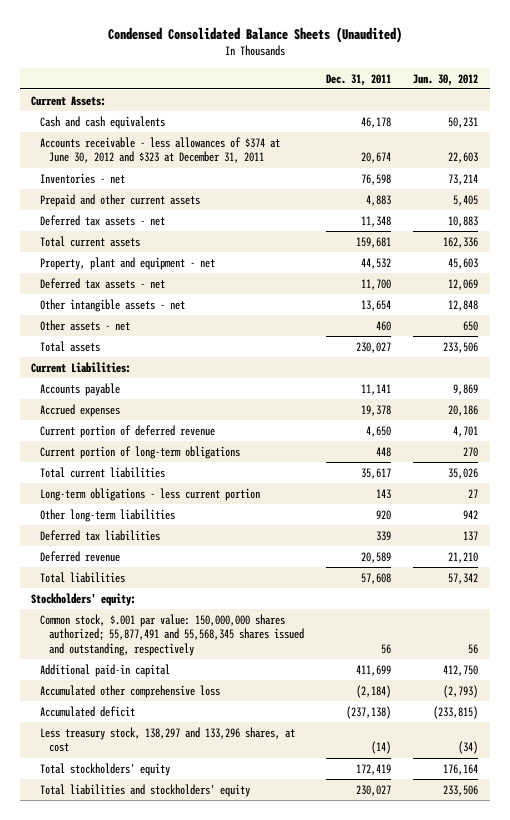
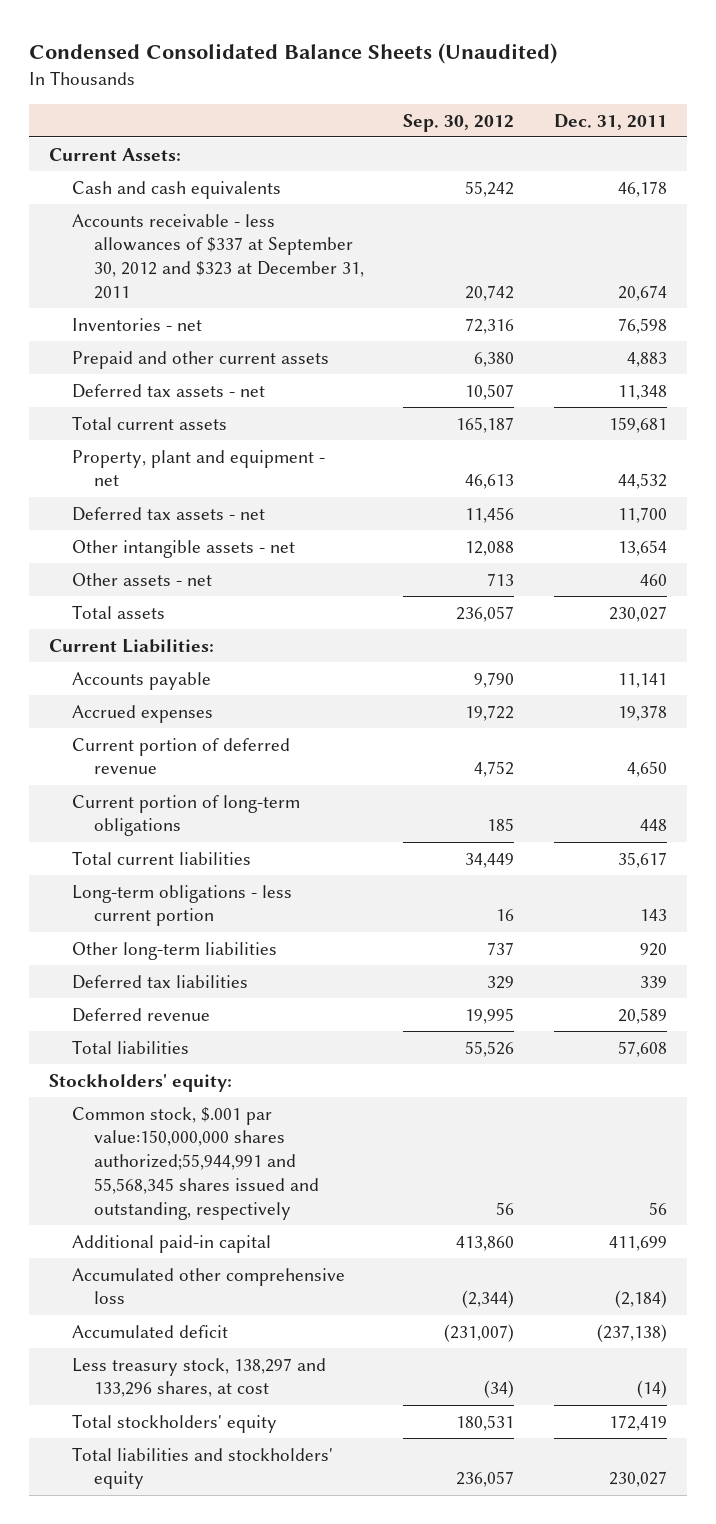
[413,73,479,86] Jun. 30, 2012 -> none
none -> [403,113,515,132] Sep. 30, 2012
[40,136,281,164] Accounts receivable - less allowances of $374 at June 30, 2012 and $323 at December 31, 2011 -> [71,213,364,299] Accounts receivable - less allowances of $337 at September 30, 2012 and $323 at December 31, 2011
[40,613,305,656] Common stock, $.001 par value: 150,000,000 shares authorized; 55,877,491 and 55,568,345 shares issued and outstanding, respectively -> [71,1106,319,1220] Common stock, $.001 par value:150,000,000 shares authorized;55,944,991 and 55,568,345 shares issued and outstanding, respectively

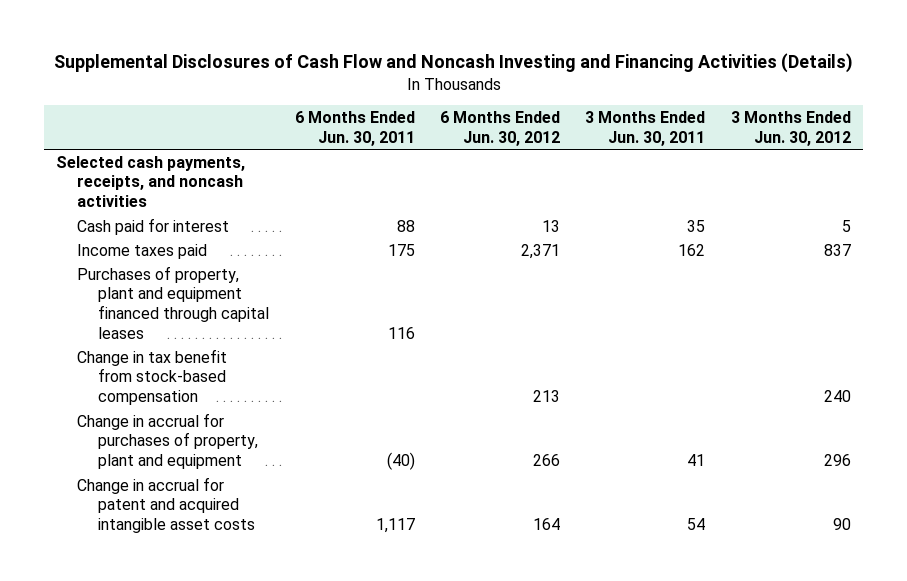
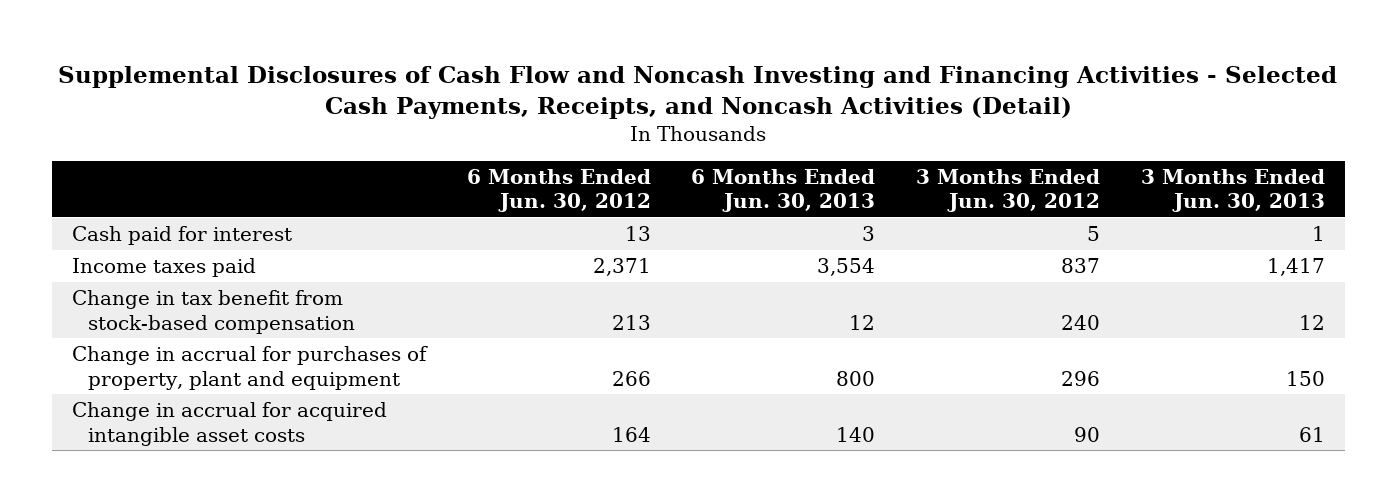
[53,53,853,74] Supplemental Disclosures of Cash Flow and Noncash Investing and Financing Activities (Details) -> [58,65,1338,119] Supplemental Disclosures of Cash Flow and Noncash Investing and Financing Activities - Selected Cash Payments, Receipts, and Noncash Activities (Detail)
[294,111,415,146] 6 Months Ended Jun. 30, 2011 -> none
[585,111,706,146] 3 Months Ended Jun. 30, 2011 -> none
none -> [691,168,876,213] 6 Months Ended Jun. 30, 2013
none -> [1140,168,1325,213] 3 Months Ended Jun. 30, 2013
[56,155,246,208] Selected cash payments, receipts, and noncash activities -> none
[77,265,270,339] Purchases of property, plant and equipment financed through capital leases -> none
[77,476,256,534] Change in accrual for patent and acquired intangible asset costs -> [72,402,388,446] Change in accrual for acquired intangible asset costs

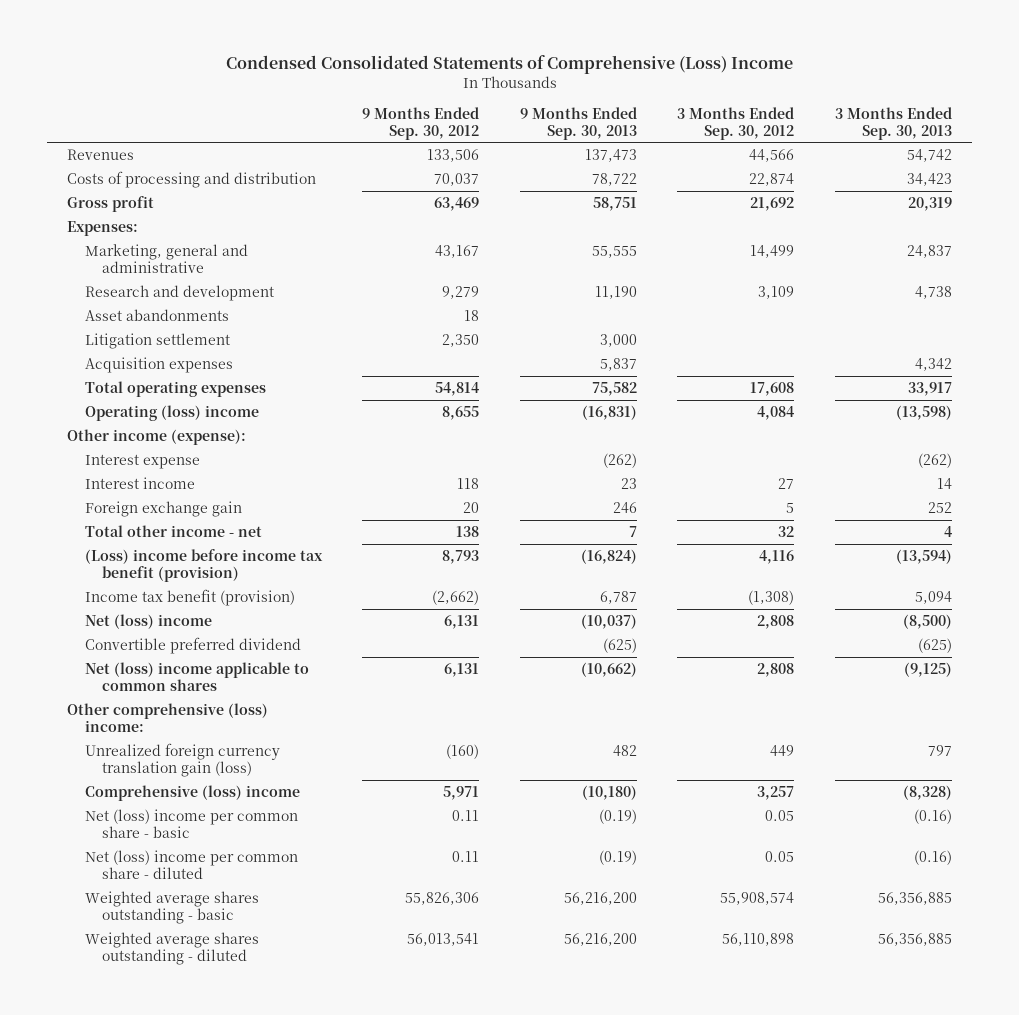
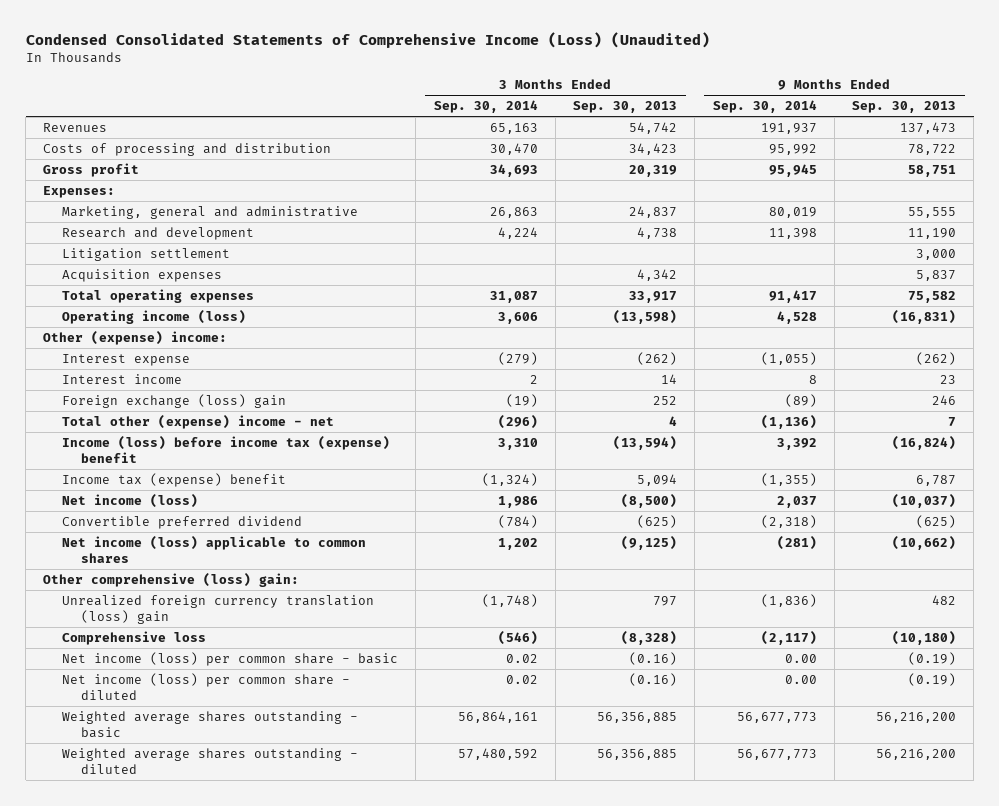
[225,54,793,74] Condensed Consolidated Statements of Comprehensive (Loss) Income -> [25,31,710,48] Condensed Consolidated Statements of Comprehensive Income (Loss) (Unaudited)
[362,106,480,140] 9 Months Ended Sep. 30, 2012 -> none
[677,106,795,140] 3 Months Ended Sep. 30, 2012 -> none
none -> [433,100,538,114] Sep. 30, 2014
none -> [712,100,817,114] Sep. 30, 2014
[84,308,229,321] Asset abandonments -> none
[84,404,259,421] Operating (loss) income -> [62,309,247,324] Operating income (loss)
[67,428,247,445] Other income (expense): -> [43,330,228,345] Other (expense) income:
[84,500,242,517] Foreign exchange gain -> [62,393,287,408] Foreign exchange (loss) gain
[84,524,262,537] Total other income - net -> [62,414,335,429] Total other (expense) income - net
[84,548,323,582] (Loss) income before income tax benefit (provision) -> [62,435,391,463] Income (loss) before income tax (expense) benefit
[84,588,295,606] Income tax benefit (provision) -> [62,472,287,487] Income tax (expense) benefit
[84,613,212,629] Net (loss) income -> [62,493,199,508] Net income (loss)
[84,661,309,691] Net (loss) income applicable to common shares -> [62,535,367,563] Net income (loss) applicable to common shares
[67,702,269,732] Other comprehensive (loss) income: -> [43,572,300,587] Other comprehensive (loss) gain:
[84,742,280,777] Unrealized foreign currency translation gain (loss) -> [62,594,375,624] Unrealized foreign currency translation (loss) gain
[84,784,300,801] Comprehensive (loss) income -> [62,630,207,645] Comprehensive loss
[84,808,298,838] Net (loss) income per common share - basic -> [62,651,399,666] Net income (loss) per common share - basic
[84,849,298,879] Net (loss) income per common share - diluted -> [62,672,351,700] Net income (loss) per common share - diluted

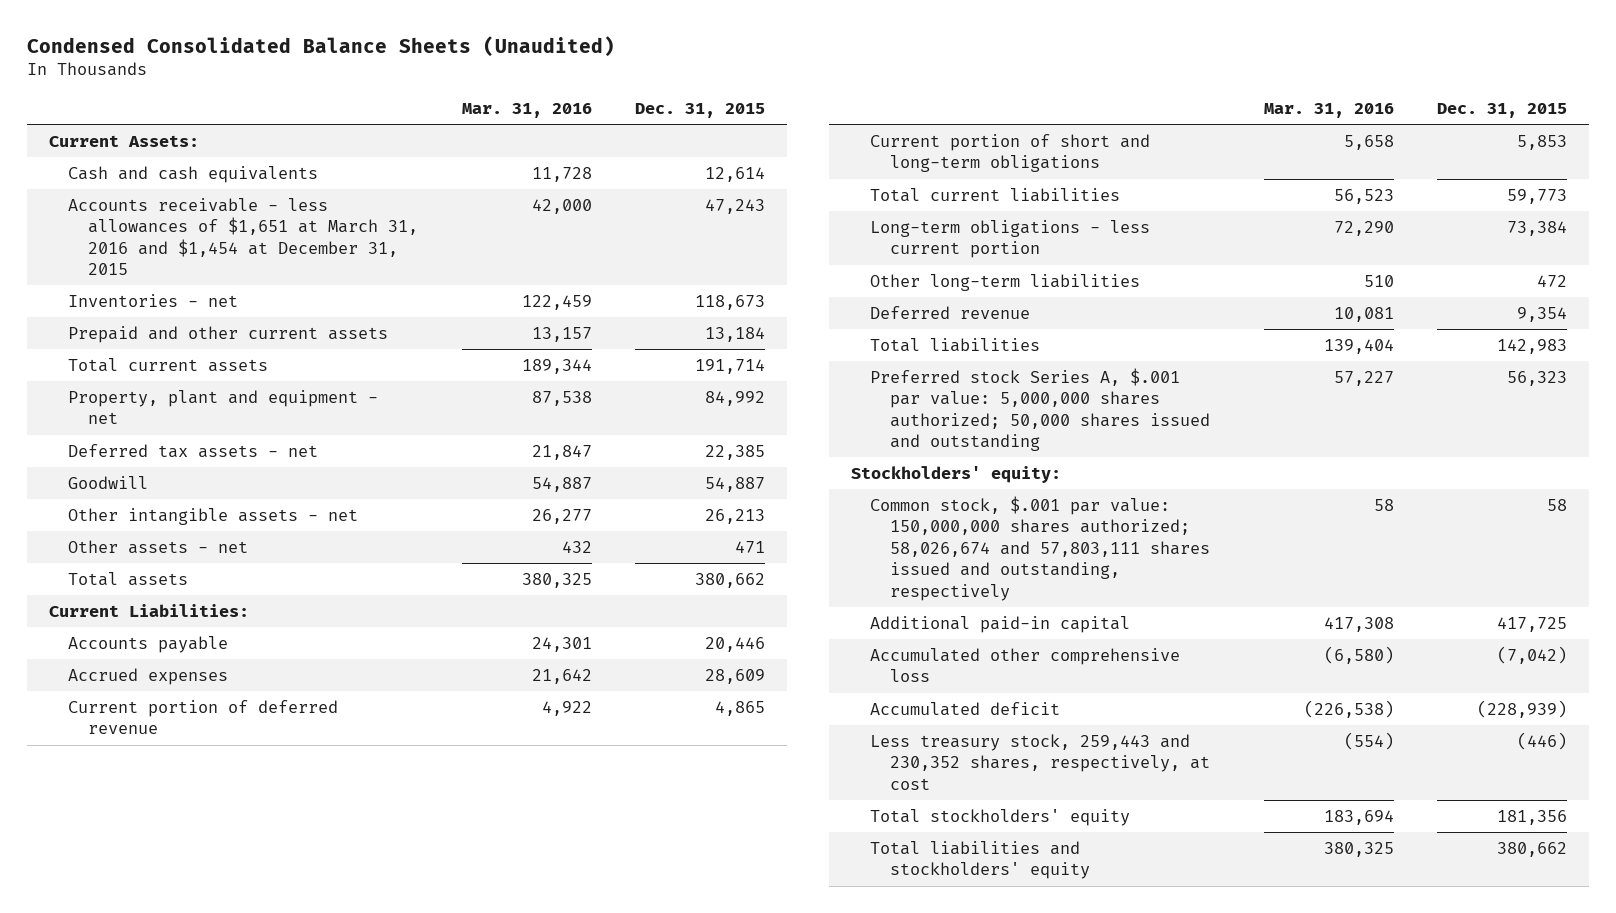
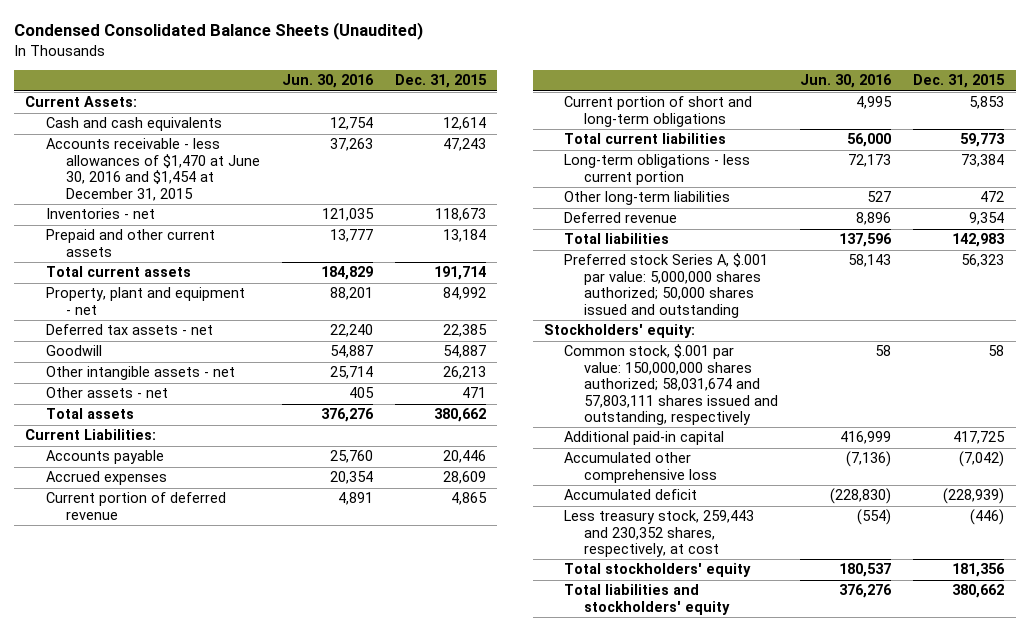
[461,103,592,119] Mar. 31, 2016 -> none
none -> [281,74,374,89] Jun. 30, 2016
[68,197,419,276] Accounts receivable - less allowances of $1,651 at March 31, 2016 and $1,454 at December 31, 2015 -> [45,138,260,201] Accounts receivable - less allowances of $1,470 at June 30, 2016 and $1,454 at December 31, 2015
[870,495,1211,601] Common stock, $.001 par value: 150,000,000 shares authorized; 58,026,674 and 57,803,111 shares issued and outstanding, respectively -> [564,344,779,426] Common stock, $.001 par value: 150,000,000 shares authorized; 58,031,674 and 57,803,111 shares issued and outstanding, respectively

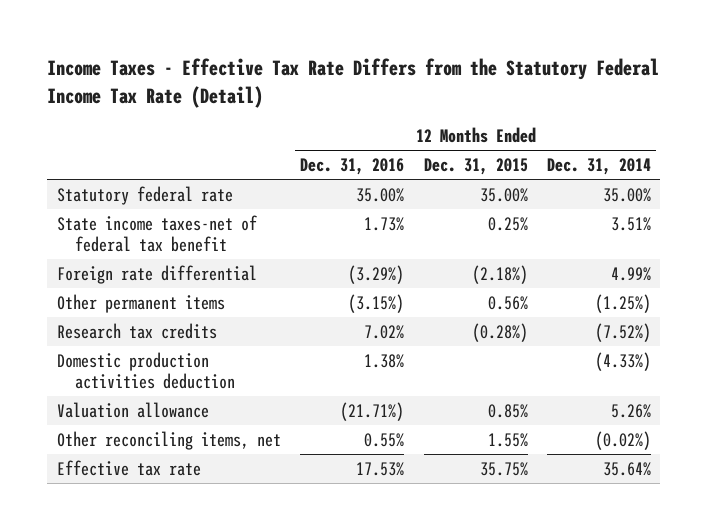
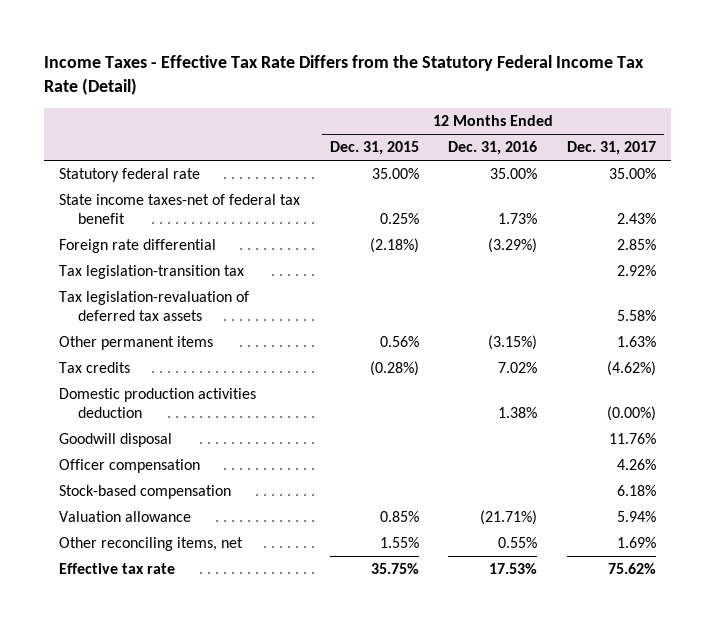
[546,157,651,175] Dec. 31, 2014 -> none
none -> [567,141,657,156] Dec. 31, 2017
none -> [58,265,244,280] Tax legislation-transition tax
none -> [58,291,249,322] Tax legislation-revaluation of deferred tax assets
[57,322,218,339] Research tax credits -> [58,362,130,374] Tax credits
none -> [58,433,172,448] Goodwill disposal
none -> [58,459,200,474] Officer compensation
none -> [58,485,231,500] Stock-based compensation

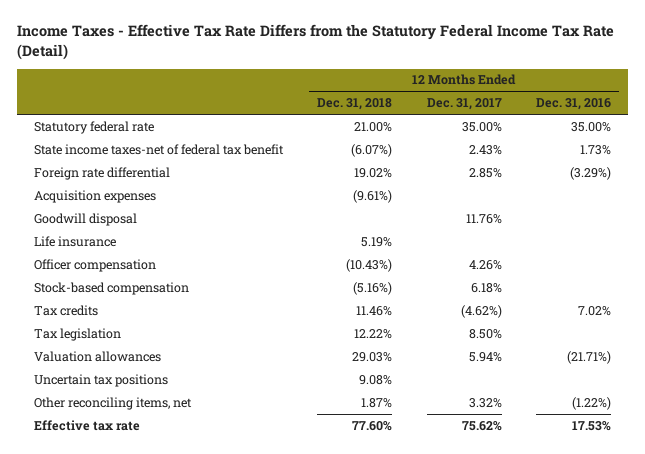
[329,141,419,156] Dec. 31, 2015 -> none
none -> [317,98,393,111] Dec. 31, 2018
[58,265,244,280] Tax legislation-transition tax -> none
[58,291,249,322] Tax legislation-revaluation of deferred tax assets -> none
[58,336,213,351] Other permanent items -> none
[58,388,256,419] Domestic production activities deduction -> none
none -> [33,189,156,203] Acquisition expenses
none -> [33,235,116,247] Life insurance
[58,362,130,374] Tax credits -> [33,304,98,316] Tax credits
none -> [33,327,121,341] Tax legislation
[58,511,191,523] Valuation allowance -> [33,350,161,362] Valuation allowances
none -> [33,373,168,387] Uncertain tax positions
[498,537,538,549] 0.55% -> [571,396,611,410] (1.22%)
[617,537,657,549] 1.69% -> [468,397,502,408] 3.32%

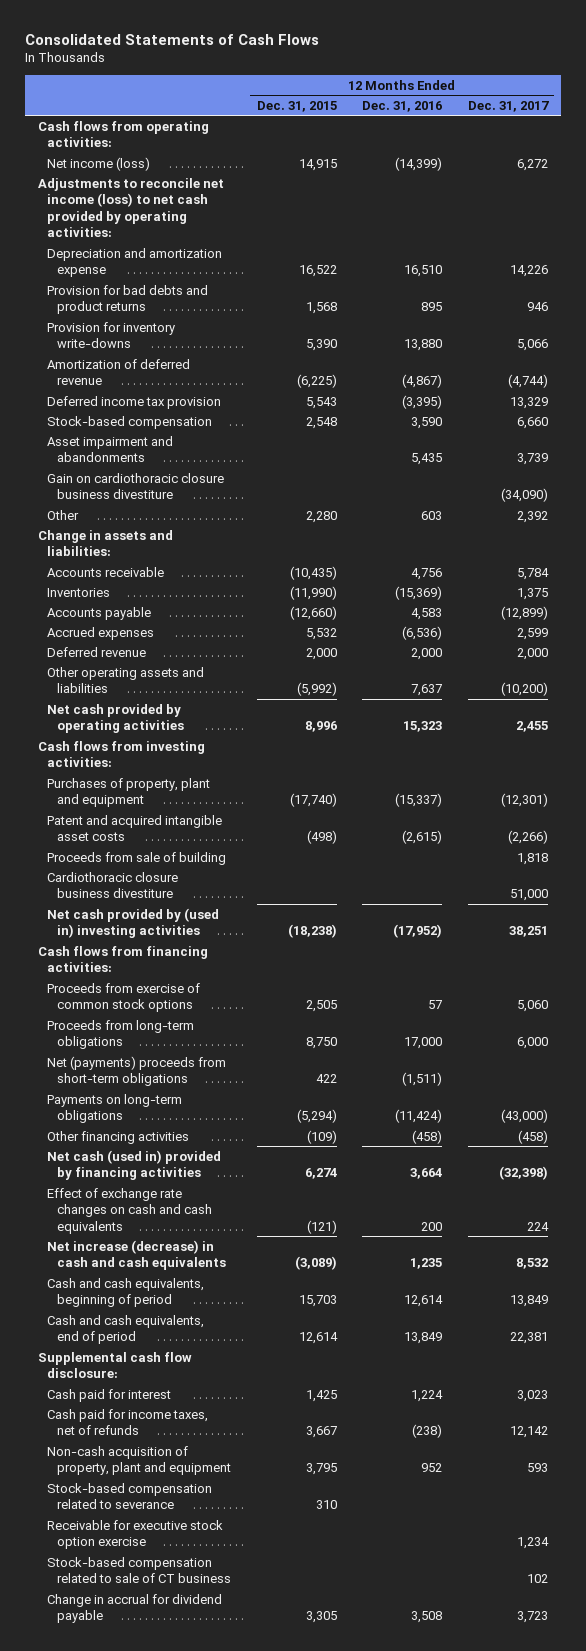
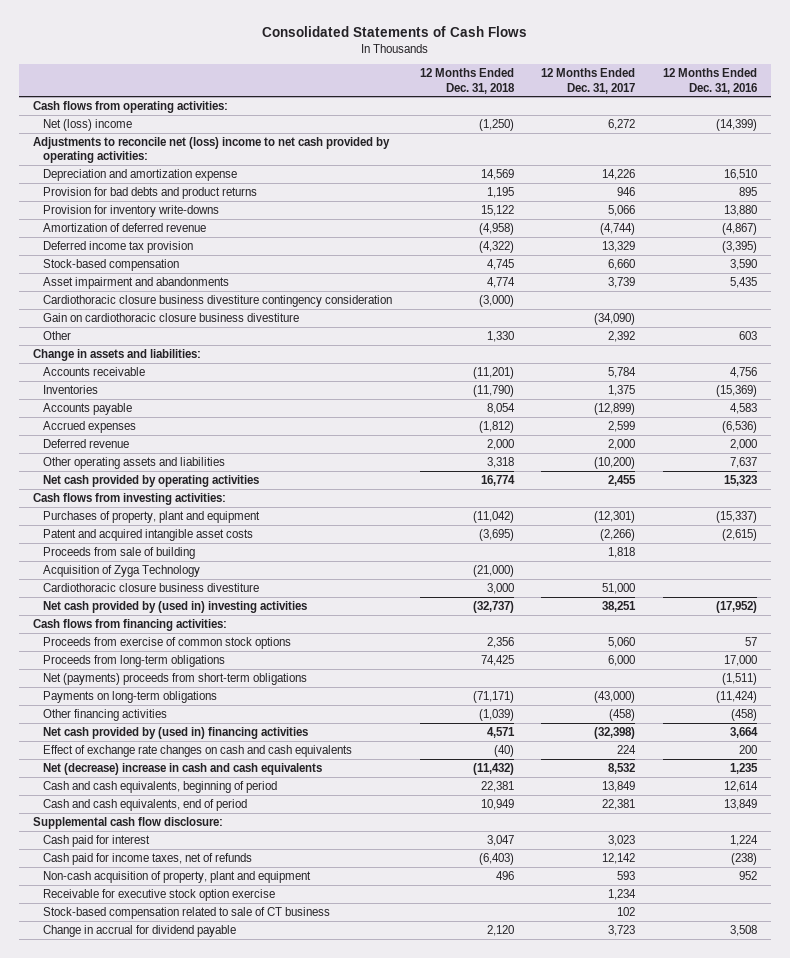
[256,100,337,112] Dec. 31, 2015 -> none
none -> [419,68,515,94] 12 Months Ended Dec. 31, 2018
[47,156,151,171] Net income (loss) -> [43,118,133,131] Net (loss) income
[37,177,224,238] Adjustments to reconcile net income (loss) to net cash provided by operating activities: -> [32,136,390,164] Adjustments to reconcile net (loss) income to net cash provided by operating activities:
none -> [43,294,393,307] Cardiothoracic closure business divestiture contingency consideration
none -> [43,564,201,577] Acquisition of Zyga Technology
[47,1149,222,1181] Net cash (used in) provided by financing activities -> [43,726,309,739] Net cash provided by (used in) financing activities
[47,1239,226,1271] Net increase (decrease) in cash and cash equivalents -> [43,762,323,775] Net (decrease) increase in cash and cash equivalents
[47,1482,213,1510] Stock-based compensation related to severance -> none

